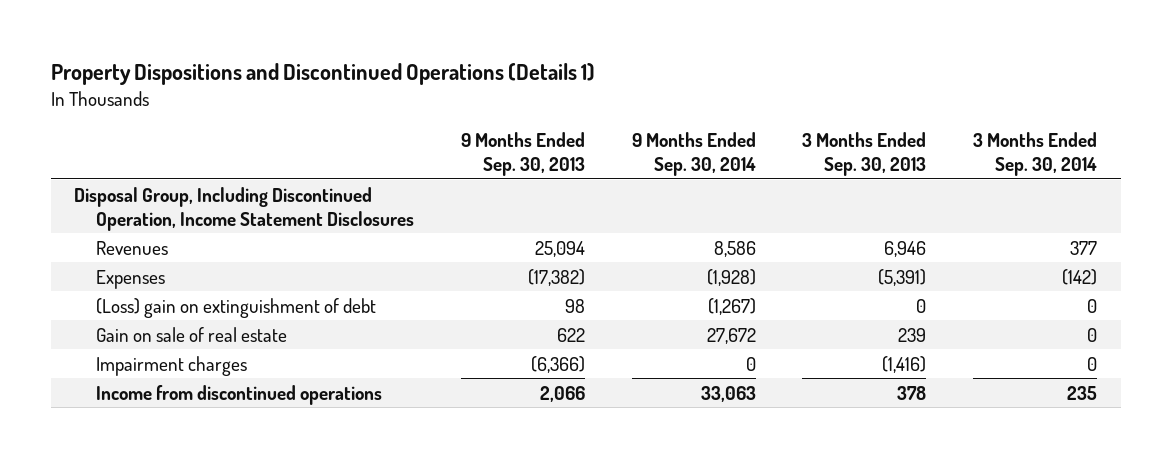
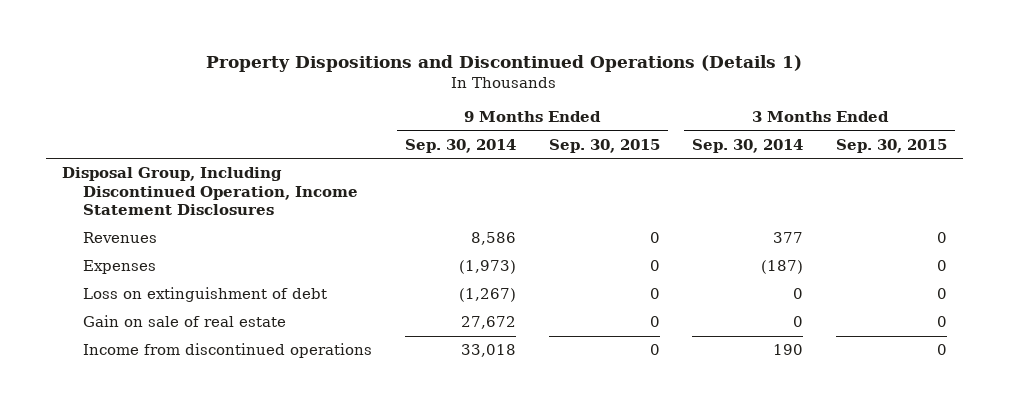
[460,131,585,176] 9 Months Ended Sep. 30, 2013 -> none
[802,131,927,176] 3 Months Ended Sep. 30, 2013 -> none
none -> [548,138,660,153] Sep. 30, 2015
none -> [835,138,947,153] Sep. 30, 2015
[706,268,756,286] (1,928) -> [459,260,517,275] (1,973)
[1062,268,1098,285] (142) -> [761,260,804,275] (187)
[96,297,377,318] (Loss) gain on extinguishment of debt -> [83,287,328,303] Loss on extinguishment of debt
[96,355,248,376] Impairment charges -> none
[700,385,756,402] 33,063 -> [461,344,517,358] 33,018
[1067,385,1098,400] 235 -> [773,344,804,356] 190

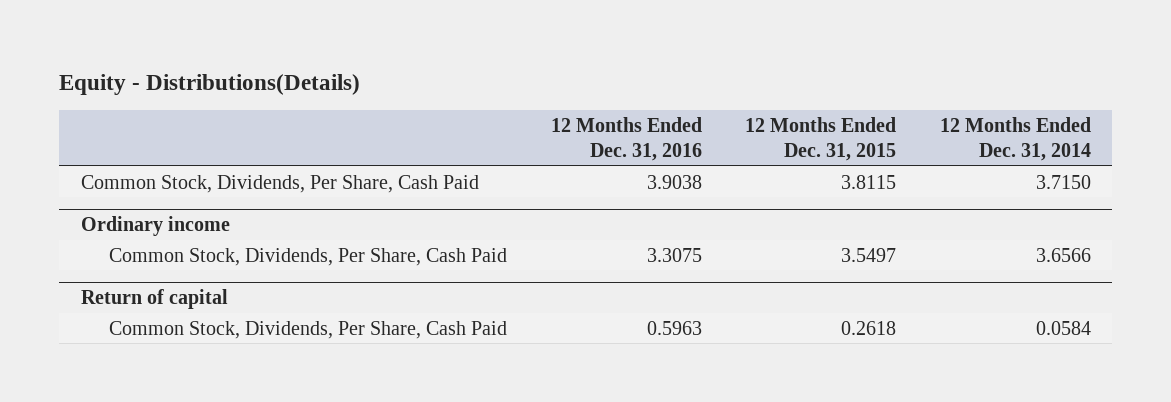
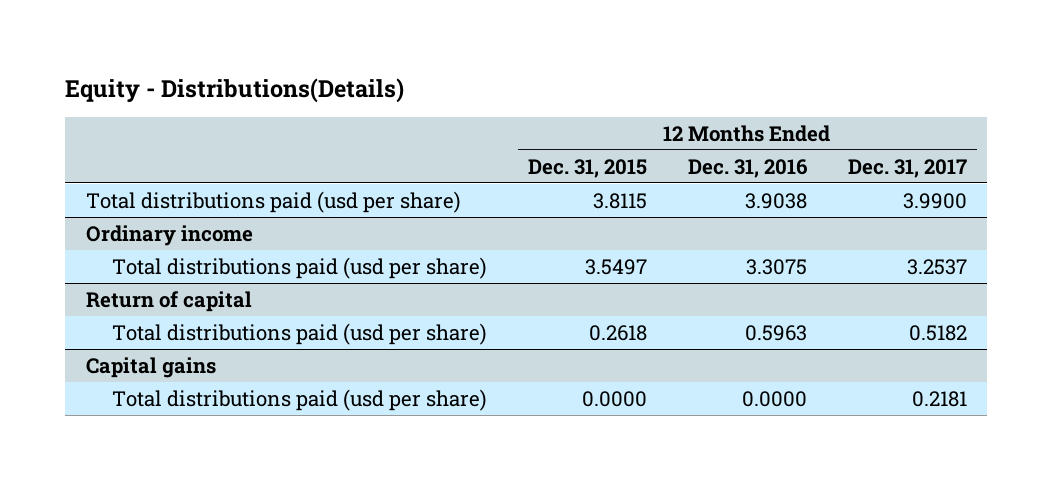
[939,116,1091,161] 12 Months Ended Dec. 31, 2014 -> none
none -> [847,158,967,178] Dec. 31, 2017
[80,174,479,193] Common Stock, Dividends, Per Share, Cash Paid -> [85,190,461,213] Total distributions paid (usd per share)
[109,247,508,266] Common Stock, Dividends, Per Share, Cash Paid -> [112,256,488,279] Total distributions paid (usd per share)
[109,320,508,339] Common Stock, Dividends, Per Share, Cash Paid -> [112,322,488,345] Total distributions paid (usd per share)
none -> [85,356,216,378] Capital gains
none -> [112,388,488,411] Total distributions paid (usd per share)

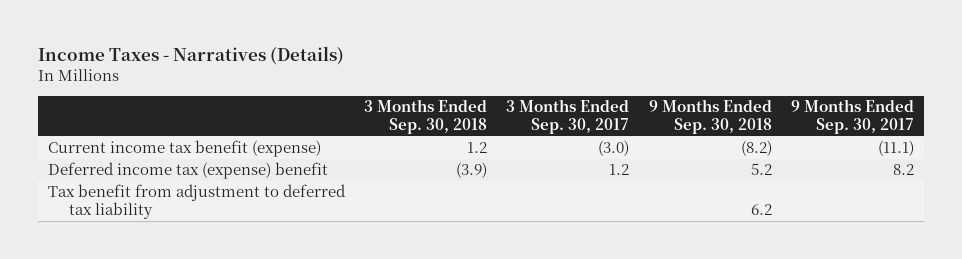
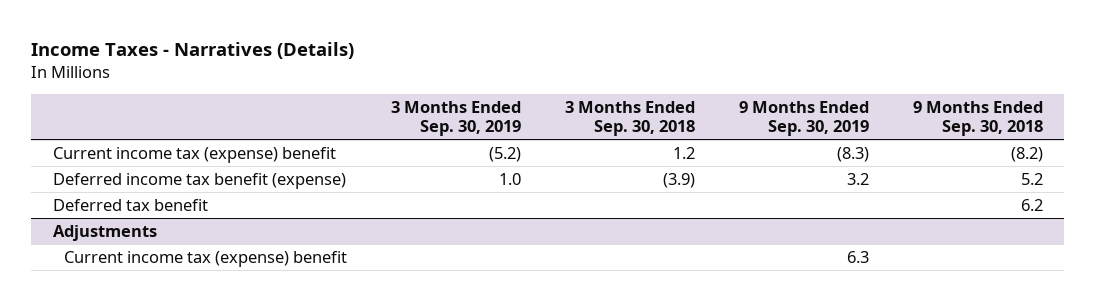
[506,99,630,135] 3 Months Ended Sep. 30, 2017 -> none
[791,99,915,135] 9 Months Ended Sep. 30, 2017 -> none
none -> [391,101,522,137] 3 Months Ended Sep. 30, 2019
none -> [738,101,869,137] 9 Months Ended Sep. 30, 2019
[47,140,321,158] Current income tax benefit (expense) -> [52,146,336,163] Current income tax (expense) benefit
[47,162,328,180] Deferred income tax (expense) benefit -> [52,172,346,189] Deferred income tax benefit (expense)
[47,184,346,220] Tax benefit from adjustment to deferred tax liability -> [52,198,208,211] Deferred tax benefit
none -> [52,224,157,241] Adjustments
none -> [64,250,348,267] Current income tax (expense) benefit

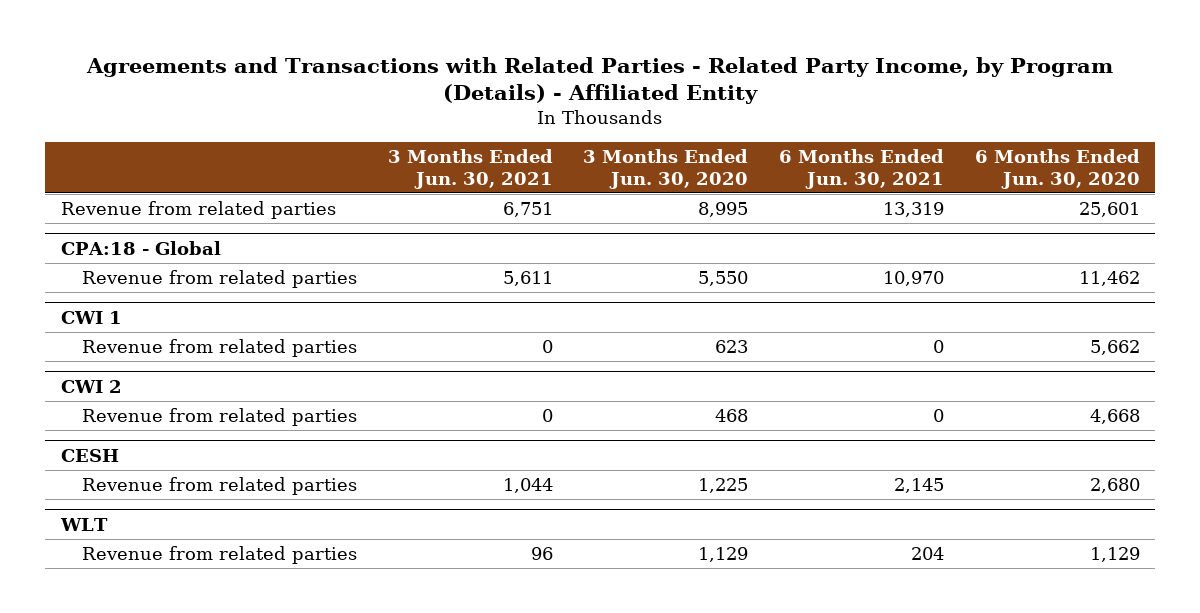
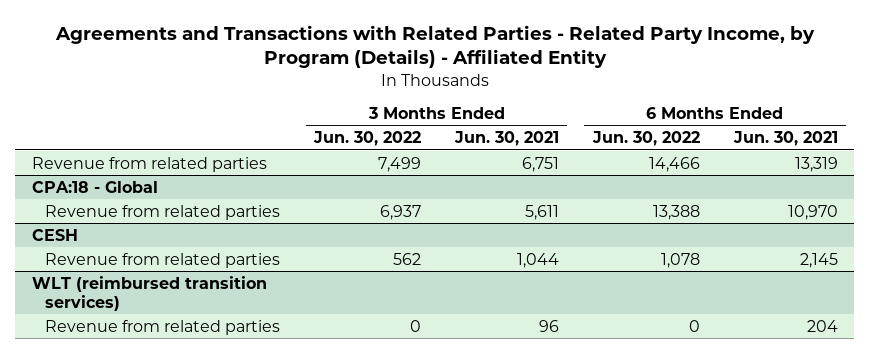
[583,148,749,189] 3 Months Ended Jun. 30, 2020 -> none
[974,148,1140,189] 6 Months Ended Jun. 30, 2020 -> none
none -> [313,131,422,147] Jun. 30, 2022
none -> [591,131,700,147] Jun. 30, 2022
[60,310,122,324] CWI 1 -> none
[81,339,357,358] Revenue from related parties -> none
[60,379,122,393] CWI 2 -> none
[81,408,357,427] Revenue from related parties -> none
[59,517,108,531] WLT -> [31,275,267,311] WLT (reimbursed transition services)

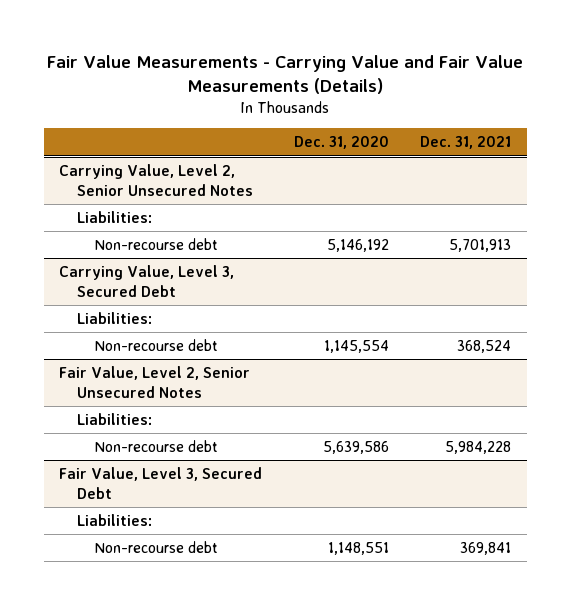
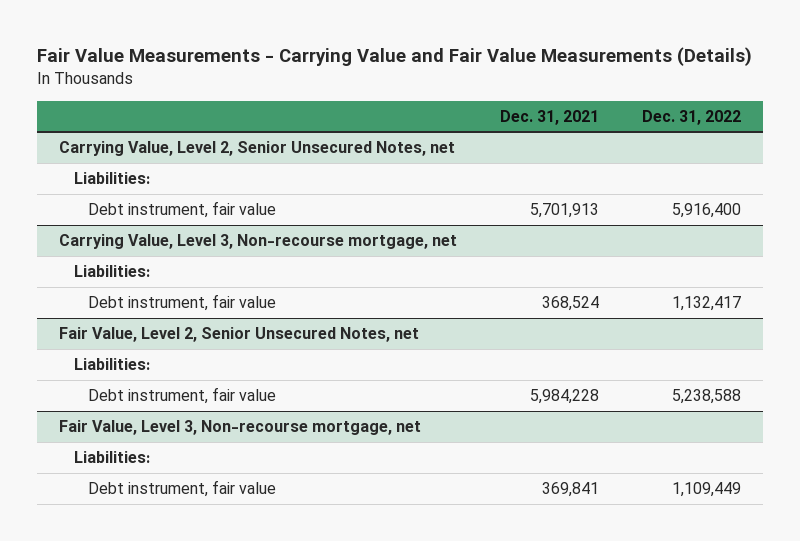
[293,136,389,150] Dec. 31, 2020 -> none
none -> [642,109,742,125] Dec. 31, 2022
[59,163,253,196] Carrying Value, Level 2, Senior Unsecured Notes -> [58,141,455,157] Carrying Value, Level 2, Senior Unsecured Notes, net
[59,264,235,297] Carrying Value, Level 3, Secured Debt -> none
[94,237,219,250] Non-recourse debt -> [88,201,277,219] Debt instrument, fair value
none -> [58,234,457,250] Carrying Value, Level 3, Non-recourse mortgage, net
[94,338,219,351] Non-recourse debt -> [88,294,277,312] Debt instrument, fair value
[59,365,251,398] Fair Value, Level 2, Senior Unsecured Notes -> [58,327,419,343] Fair Value, Level 2, Senior Unsecured Notes, net
[59,466,263,499] Fair Value, Level 3, Secured Debt -> none
[94,439,219,452] Non-recourse debt -> [88,387,277,405] Debt instrument, fair value
none -> [58,420,421,436] Fair Value, Level 3, Non-recourse mortgage, net
[94,540,219,553] Non-recourse debt -> [88,480,277,498] Debt instrument, fair value

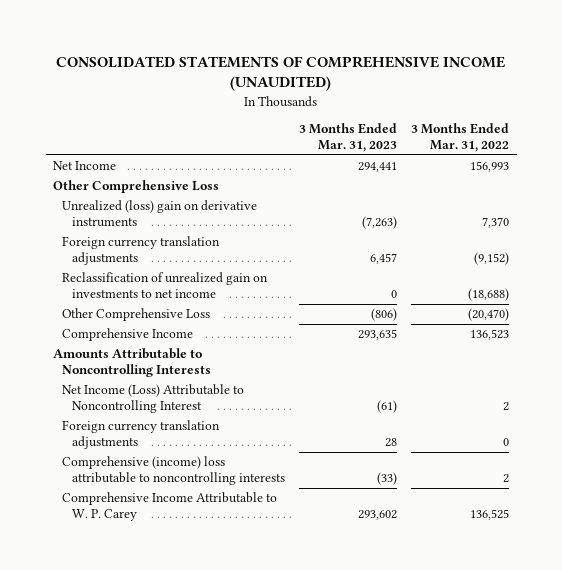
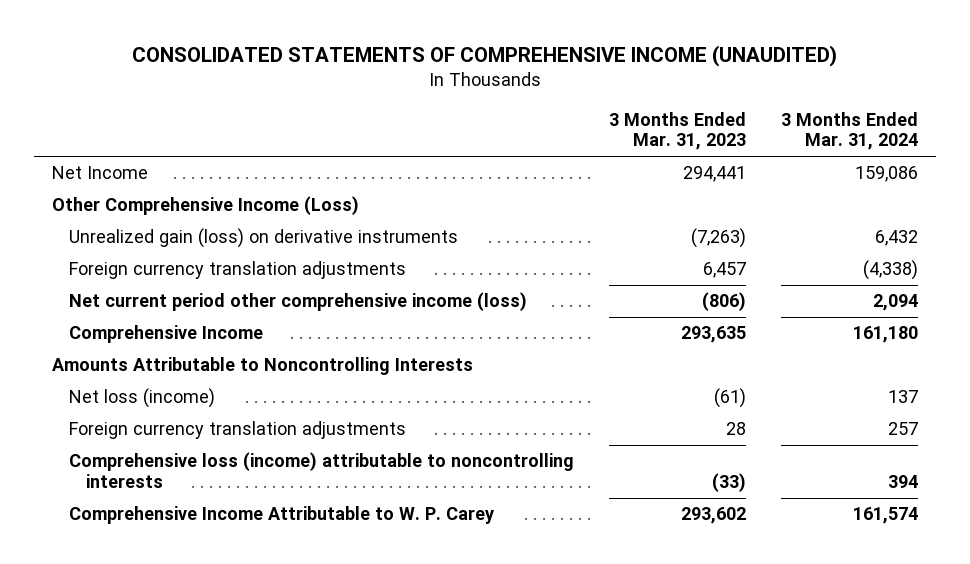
[411,123,510,152] 3 Months Ended Mar. 31, 2022 -> none
none -> [781,111,919,151] 3 Months Ended Mar. 31, 2024
[53,180,220,194] Other Comprehensive Loss -> [51,196,359,216] Other Comprehensive Income (Loss)
[62,200,258,228] Unrealized (loss) gain on derivative instruments -> [68,228,458,249] Unrealized gain (loss) on derivative instruments
[62,272,269,299] Reclassification of unrealized gain on investments to net income -> none
[62,308,211,322] Other Comprehensive Loss -> [68,292,527,312] Net current period other comprehensive income (loss)
[62,384,245,414] Net Income (Loss) Attributable to Noncontrolling Interest -> [68,388,215,409] Net loss (income)
[62,456,285,486] Comprehensive (income) loss attributable to noncontrolling interests -> [68,452,574,489] Comprehensive loss (income) attributable to noncontrolling interests

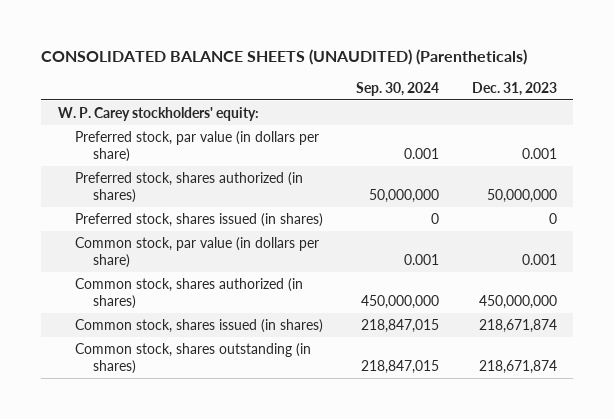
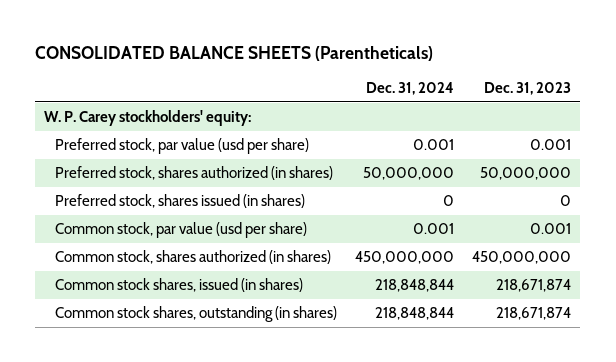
[41,49,528,66] CONSOLIDATED BALANCE SHEETS (UNAUDITED) (Parentheticals) -> [35,45,434,61] CONSOLIDATED BALANCE SHEETS (Parentheticals)
[355,81,439,96] Sep. 30, 2024 -> none
none -> [366,82,455,96] Dec. 31, 2024
[75,130,320,163] Preferred stock, par value (in dollars per share) -> [55,138,310,155] Preferred stock, par value (usd per share)
[75,236,320,269] Common stock, par value (in dollars per share) -> [55,222,308,239] Common stock, par value (usd per share)
[75,318,324,333] Common stock, shares issued (in shares) -> [55,278,304,293] Common stock shares, issued (in shares)
[75,342,312,375] Common stock, shares outstanding (in shares) -> [55,306,338,323] Common stock shares, outstanding (in shares)

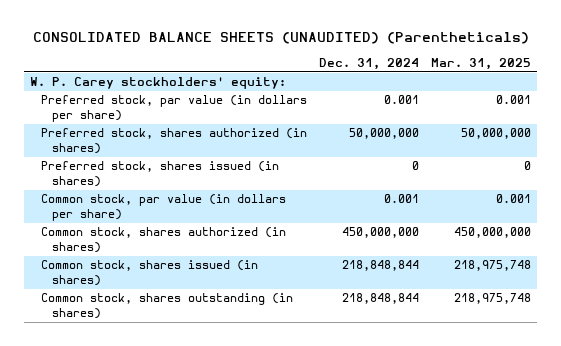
[35,45,434,61] CONSOLIDATED BALANCE SHEETS (Parentheticals) -> [32,32,529,45] CONSOLIDATED BALANCE SHEETS (UNAUDITED) (Parentheticals)
[484,82,572,96] Dec. 31, 2023 -> none
none -> [430,57,531,70] Mar. 31, 2025
[55,138,310,155] Preferred stock, par value (usd per share) -> [40,95,307,122] Preferred stock, par value (in dollars per share)
[55,222,308,239] Common stock, par value (usd per share) -> [40,194,286,221] Common stock, par value (in dollars per share)
[55,278,304,293] Common stock shares, issued (in shares) -> [40,260,258,286] Common stock, shares issued (in shares)
[55,306,338,323] Common stock shares, outstanding (in shares) -> [40,293,293,319] Common stock, shares outstanding (in shares)

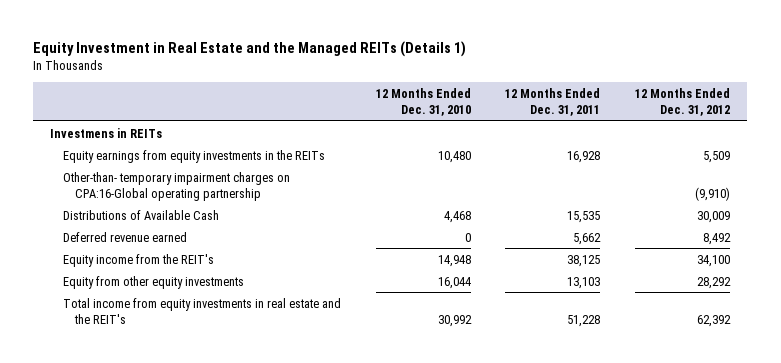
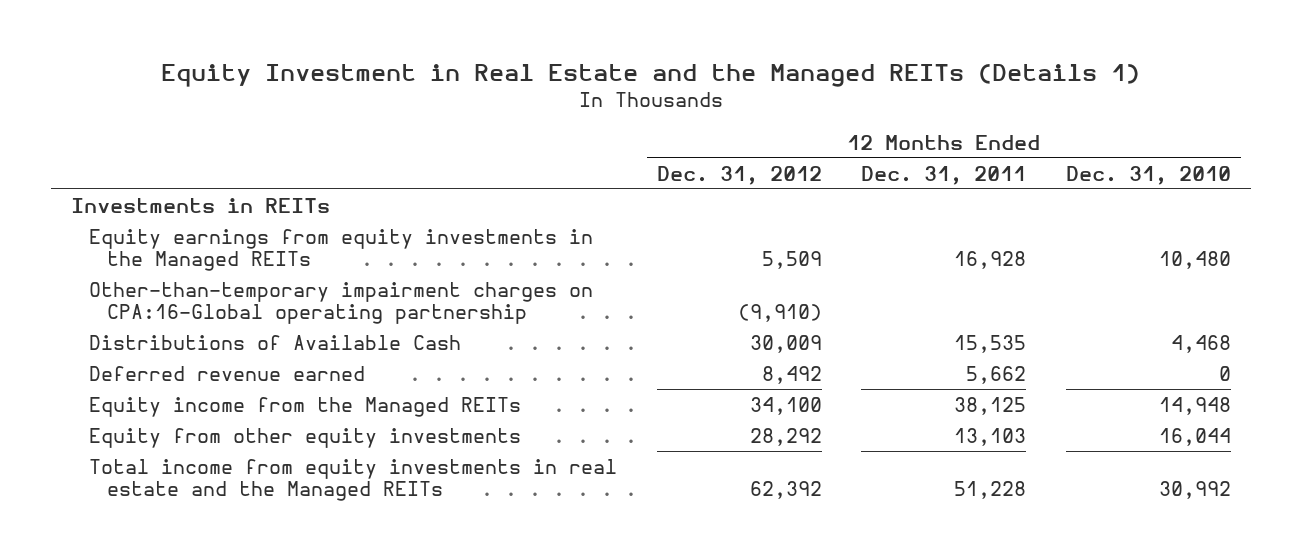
[50,127,163,138] Investmens in REITs -> [70,197,330,213] Investments in REITs
[62,149,325,163] Equity earnings from equity investments in the REITs -> [88,228,593,272] Equity earnings from equity investments in the Managed REITs
[62,171,290,201] Other-than- temporary impairment charges on CPA:16-Global operating partnership -> [88,281,593,325] Other-than-temporary impairment charges on CPA:16-Global operating partnership
[62,253,214,267] Equity income from the REIT's -> [88,396,521,417] Equity income from the Managed REITs
[62,297,341,324] Total income from equity investments in real estate and the REIT's -> [88,458,617,502] Total income from equity investments in real estate and the Managed REITs

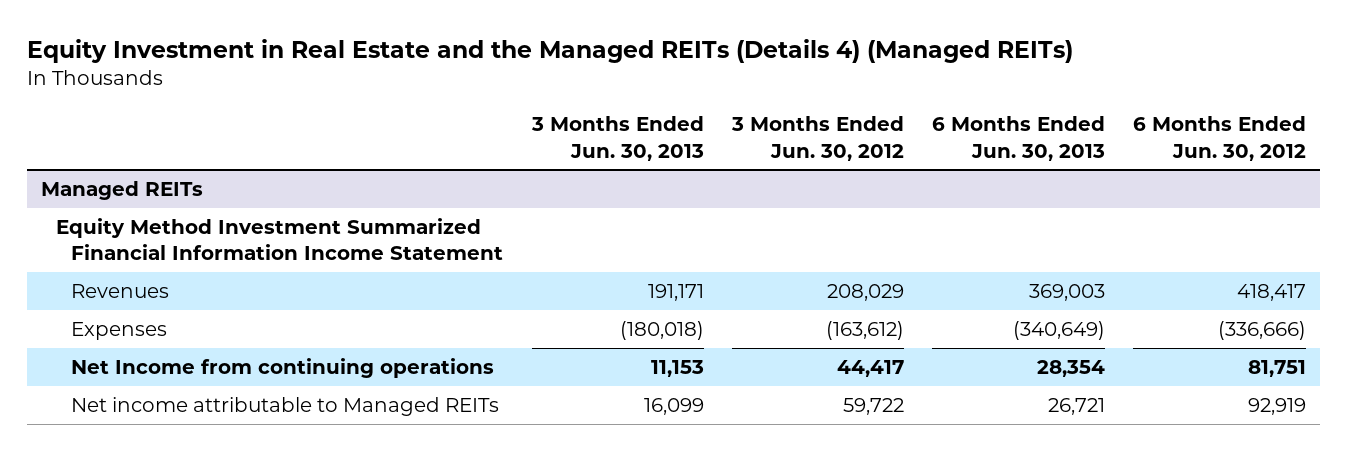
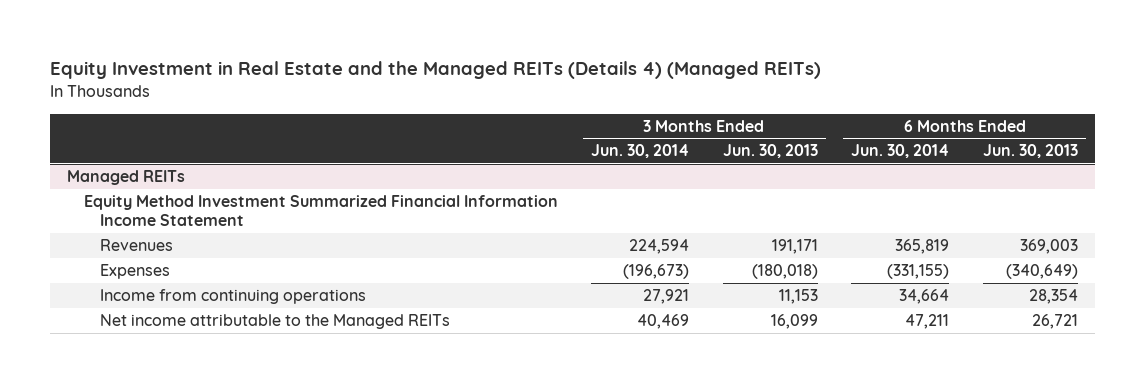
[730,116,904,161] 3 Months Ended Jun. 30, 2012 -> none
[1133,116,1307,161] 6 Months Ended Jun. 30, 2012 -> none
none -> [591,144,690,159] Jun. 30, 2014
none -> [851,144,950,159] Jun. 30, 2014
[71,357,495,378] Net Income from continuing operations -> [100,289,367,305] Income from continuing operations
[71,396,500,416] Net income attributable to Managed REITs -> [100,314,451,330] Net income attributable to the Managed REITs

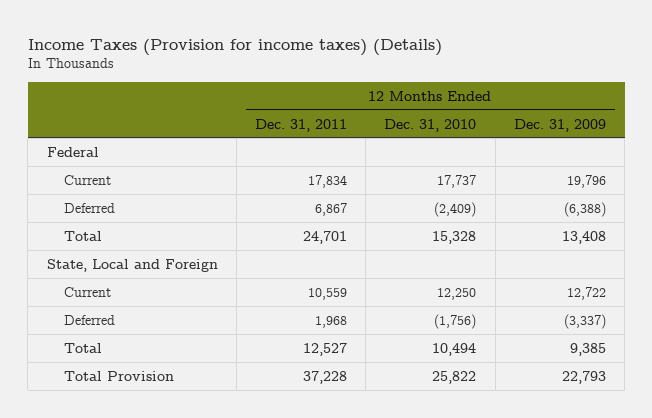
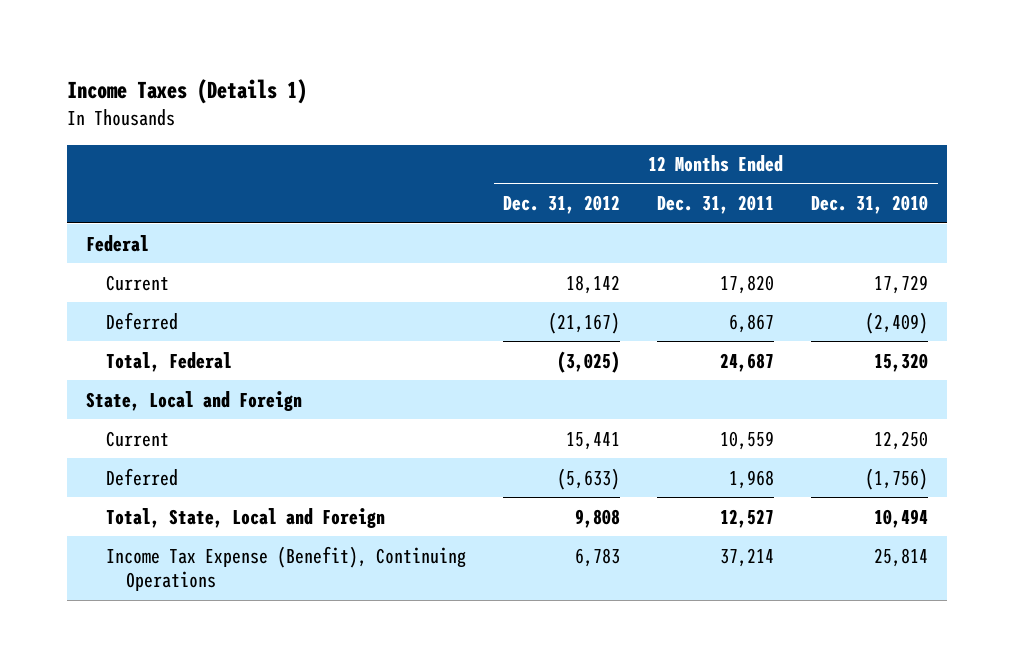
[27,38,442,56] Income Taxes (Provision for income taxes) (Details) -> [67,78,308,104] Income Taxes (Details 1)
[513,118,606,132] Dec. 31, 2009 -> none
none -> [503,195,621,215] Dec. 31, 2012
[307,174,347,188] 17,834 -> [720,274,775,294] 17,820
[437,174,477,188] 17,737 -> [874,274,929,294] 17,729
[63,230,102,241] Total -> [105,351,232,372] Total, Federal
[302,230,347,244] 24,701 -> [720,352,775,372] 24,687
[432,230,477,244] 15,328 -> [874,352,929,372] 15,320
[63,370,174,381] Total Provision -> none
[63,342,102,353] Total -> [105,507,385,528] Total, State, Local and Foreign
none -> [105,545,466,592] Income Tax Expense (Benefit), Continuing Operations

